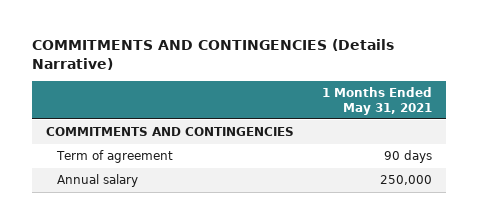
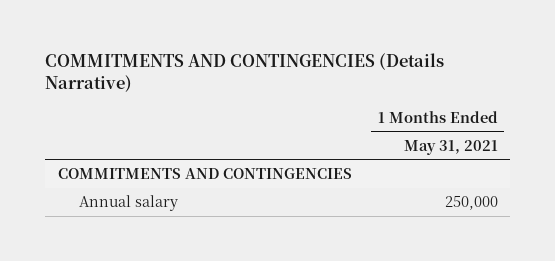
[55,150,173,164] Term of agreement -> none

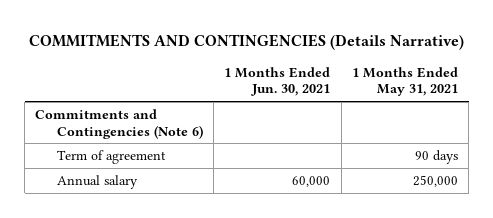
none -> [224,66,331,97] 1 Months Ended Jun. 30, 2021
[57,168,352,180] COMMITMENTS AND CONTINGENCIES -> [35,108,204,139] Commitments and Contingencies (Note 6)
none -> [57,149,167,164] Term of agreement

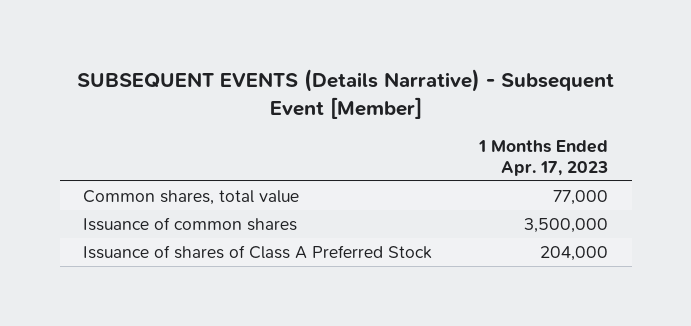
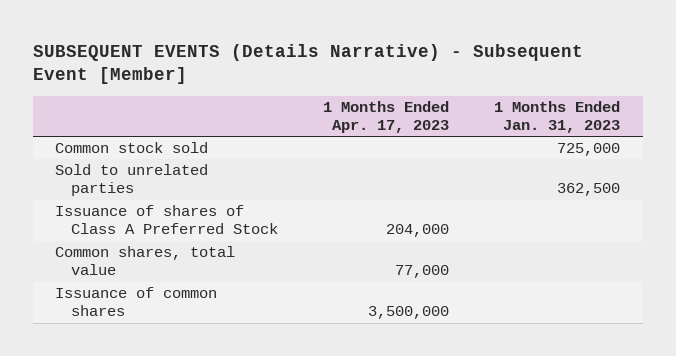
none -> [494,101,621,134] 1 Months Ended Jan. 31, 2023
none -> [55,142,209,154] Common stock sold
none -> [55,164,209,197] Sold to unrelated parties
[83,244,433,259] Issuance of shares of Class A Preferred Stock -> [55,205,278,235] Issuance of shares of Class A Preferred Stock

